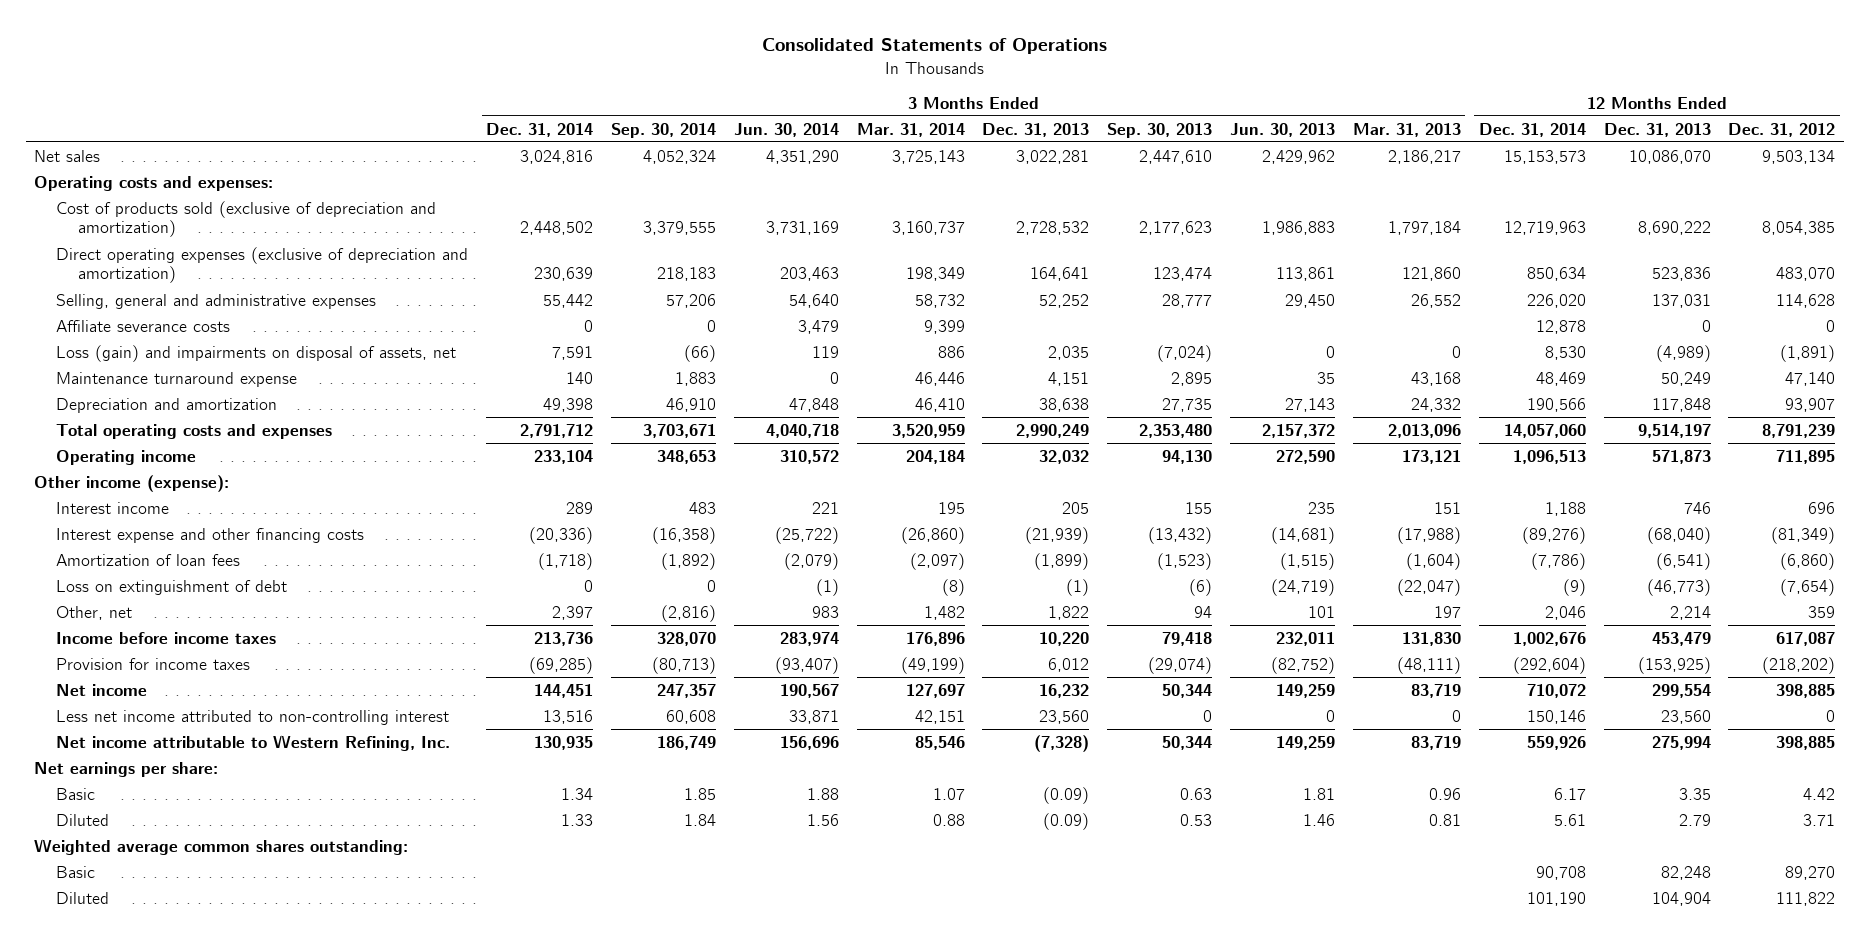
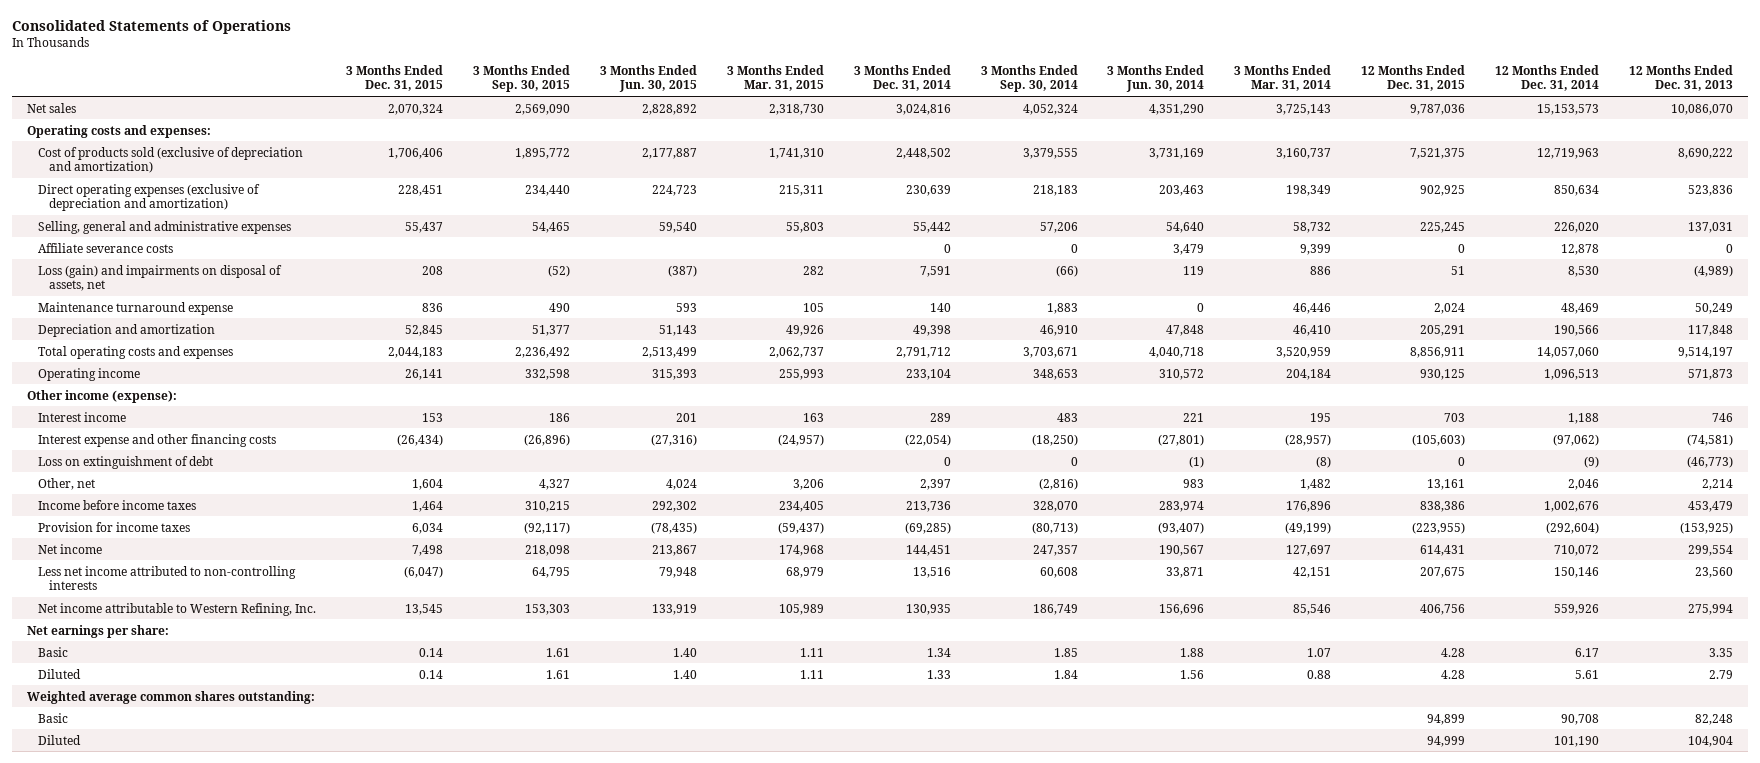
[982,122,1090,137] Dec. 31, 2013 -> none
[1107,122,1213,138] Sep. 30, 2013 -> none
[1230,122,1336,137] Jun. 30, 2013 -> none
[1352,122,1461,137] Mar. 31, 2013 -> none
[1728,122,1836,137] Dec. 31, 2012 -> none
none -> [345,64,443,92] 3 Months Ended Dec. 31, 2015
none -> [472,64,570,93] 3 Months Ended Sep. 30, 2015
none -> [599,64,697,93] 3 Months Ended Jun. 30, 2015
none -> [726,64,824,92] 3 Months Ended Mar. 31, 2015
none -> [1361,64,1466,92] 12 Months Ended Dec. 31, 2015
[56,553,241,566] Amortization of loan fees -> none
[529,526,594,544] (20,336) -> [904,433,951,446] (22,054)
[651,526,716,544] (16,358) -> [1031,433,1078,446] (18,250)
[774,526,839,544] (25,722) -> [1158,433,1205,446] (27,801)
[900,526,965,544] (26,860) -> [1285,433,1332,446] (28,957)
[1521,526,1586,544] (89,276) -> [1553,433,1600,446] (97,062)
[1646,526,1711,544] (68,040) -> [1687,433,1734,446] (74,581)
[56,709,450,725] Less net income attributed to non-controlling interest -> [37,565,296,590] Less net income attributed to non-controlling interests

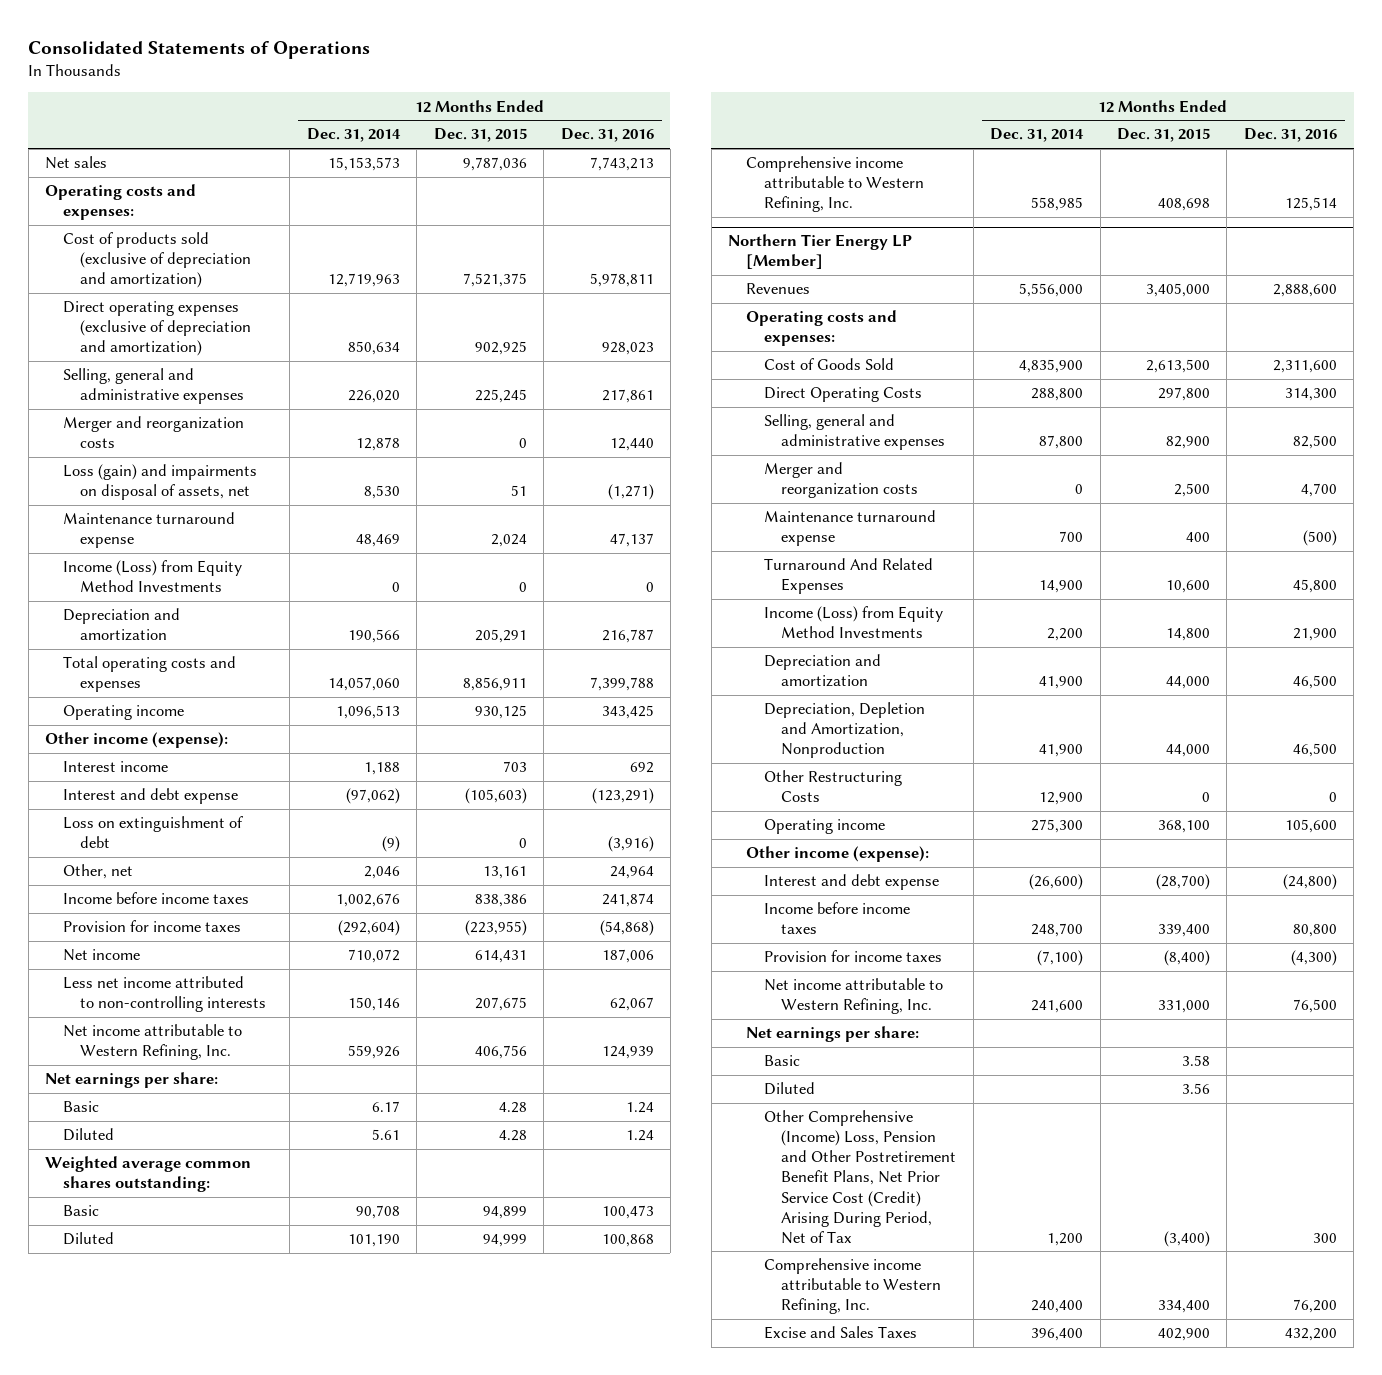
[345,64,443,92] 3 Months Ended Dec. 31, 2015 -> none
[472,64,570,93] 3 Months Ended Sep. 30, 2015 -> none
[599,64,697,93] 3 Months Ended Jun. 30, 2015 -> none
[726,64,824,92] 3 Months Ended Mar. 31, 2015 -> none
[853,64,951,92] 3 Months Ended Dec. 31, 2014 -> none
[980,64,1078,93] 3 Months Ended Sep. 30, 2014 -> none
[1107,64,1205,93] 3 Months Ended Jun. 30, 2014 -> none
[1234,64,1332,92] 3 Months Ended Mar. 31, 2014 -> none
[1629,64,1734,92] 12 Months Ended Dec. 31, 2013 -> none
none -> [560,128,654,143] Dec. 31, 2016
[37,242,173,253] Affiliate severance costs -> [62,416,244,449] Merger and reorganization costs
none -> [62,560,242,593] Income (Loss) from Equity Method Investments
[37,433,276,447] Interest expense and other financing costs -> [62,788,238,805] Interest and debt expense
none -> [746,156,924,213] Comprehensive income attributable to Western Refining, Inc.
none -> [728,234,913,270] Northern Tier Energy LP [Member]
none -> [746,283,811,295] Revenues
none -> [746,310,898,347] Operating costs and expenses:
none -> [763,358,894,371] Cost of Goods Sold
none -> [763,387,922,403] Direct Operating Costs
none -> [763,414,946,451] Selling, general and administrative expenses
none -> [763,462,919,499] Merger and reorganization costs
none -> [763,510,936,547] Maintenance turnaround expense
none -> [763,558,933,595] Turnaround And Related Expenses
none -> [763,606,943,639] Income (Loss) from Equity Method Investments
none -> [763,654,881,688] Depreciation and amortization
none -> [763,702,925,759] Depreciation, Depletion and Amortization, Nonproduction
none -> [763,770,902,803] Other Restructuring Costs
none -> [763,819,885,835] Operating income
none -> [746,846,930,863] Other income (expense):
none -> [763,874,939,891] Interest and debt expense
none -> [763,902,910,935] Income before income taxes
none -> [763,950,942,963] Provision for income taxes
none -> [763,978,943,1015] Net income attributable to Western Refining, Inc.
none -> [746,1026,920,1043] Net earnings per share:
none -> [763,1055,800,1067] Basic
none -> [763,1082,815,1096] Diluted
none -> [763,1110,957,1244] Other Comprehensive (Income) Loss, Pension and Other Postretirement Benefit Plans, Net Prior Service Cost (Credit) Arising During Period, Net of Tax
none -> [763,1258,942,1315] Comprehensive income attributable to Western Refining, Inc.
none -> [763,1326,917,1340] Excise and Sales Taxes

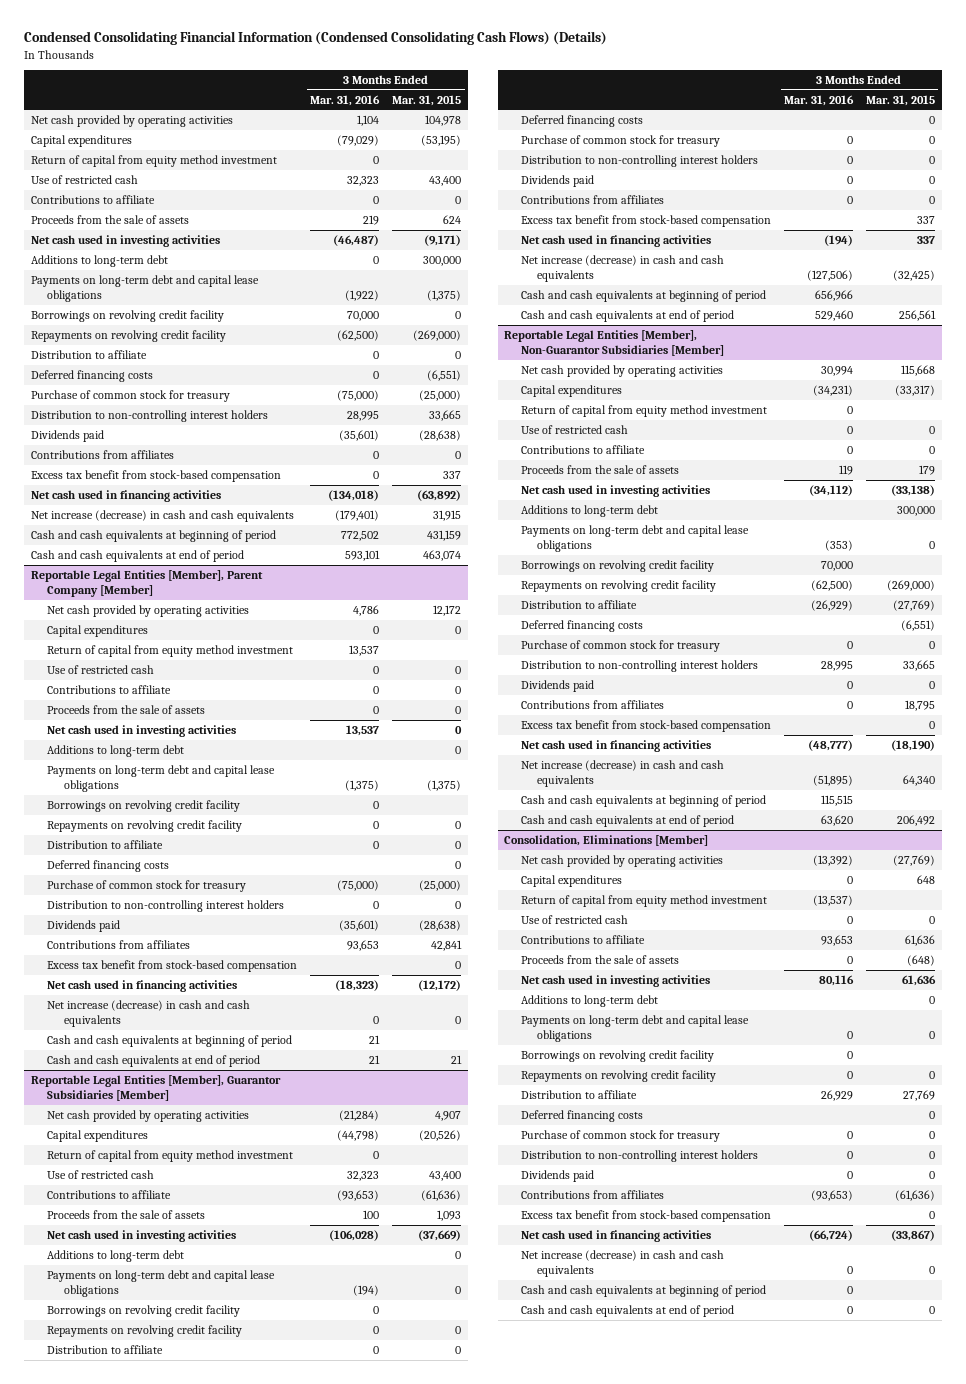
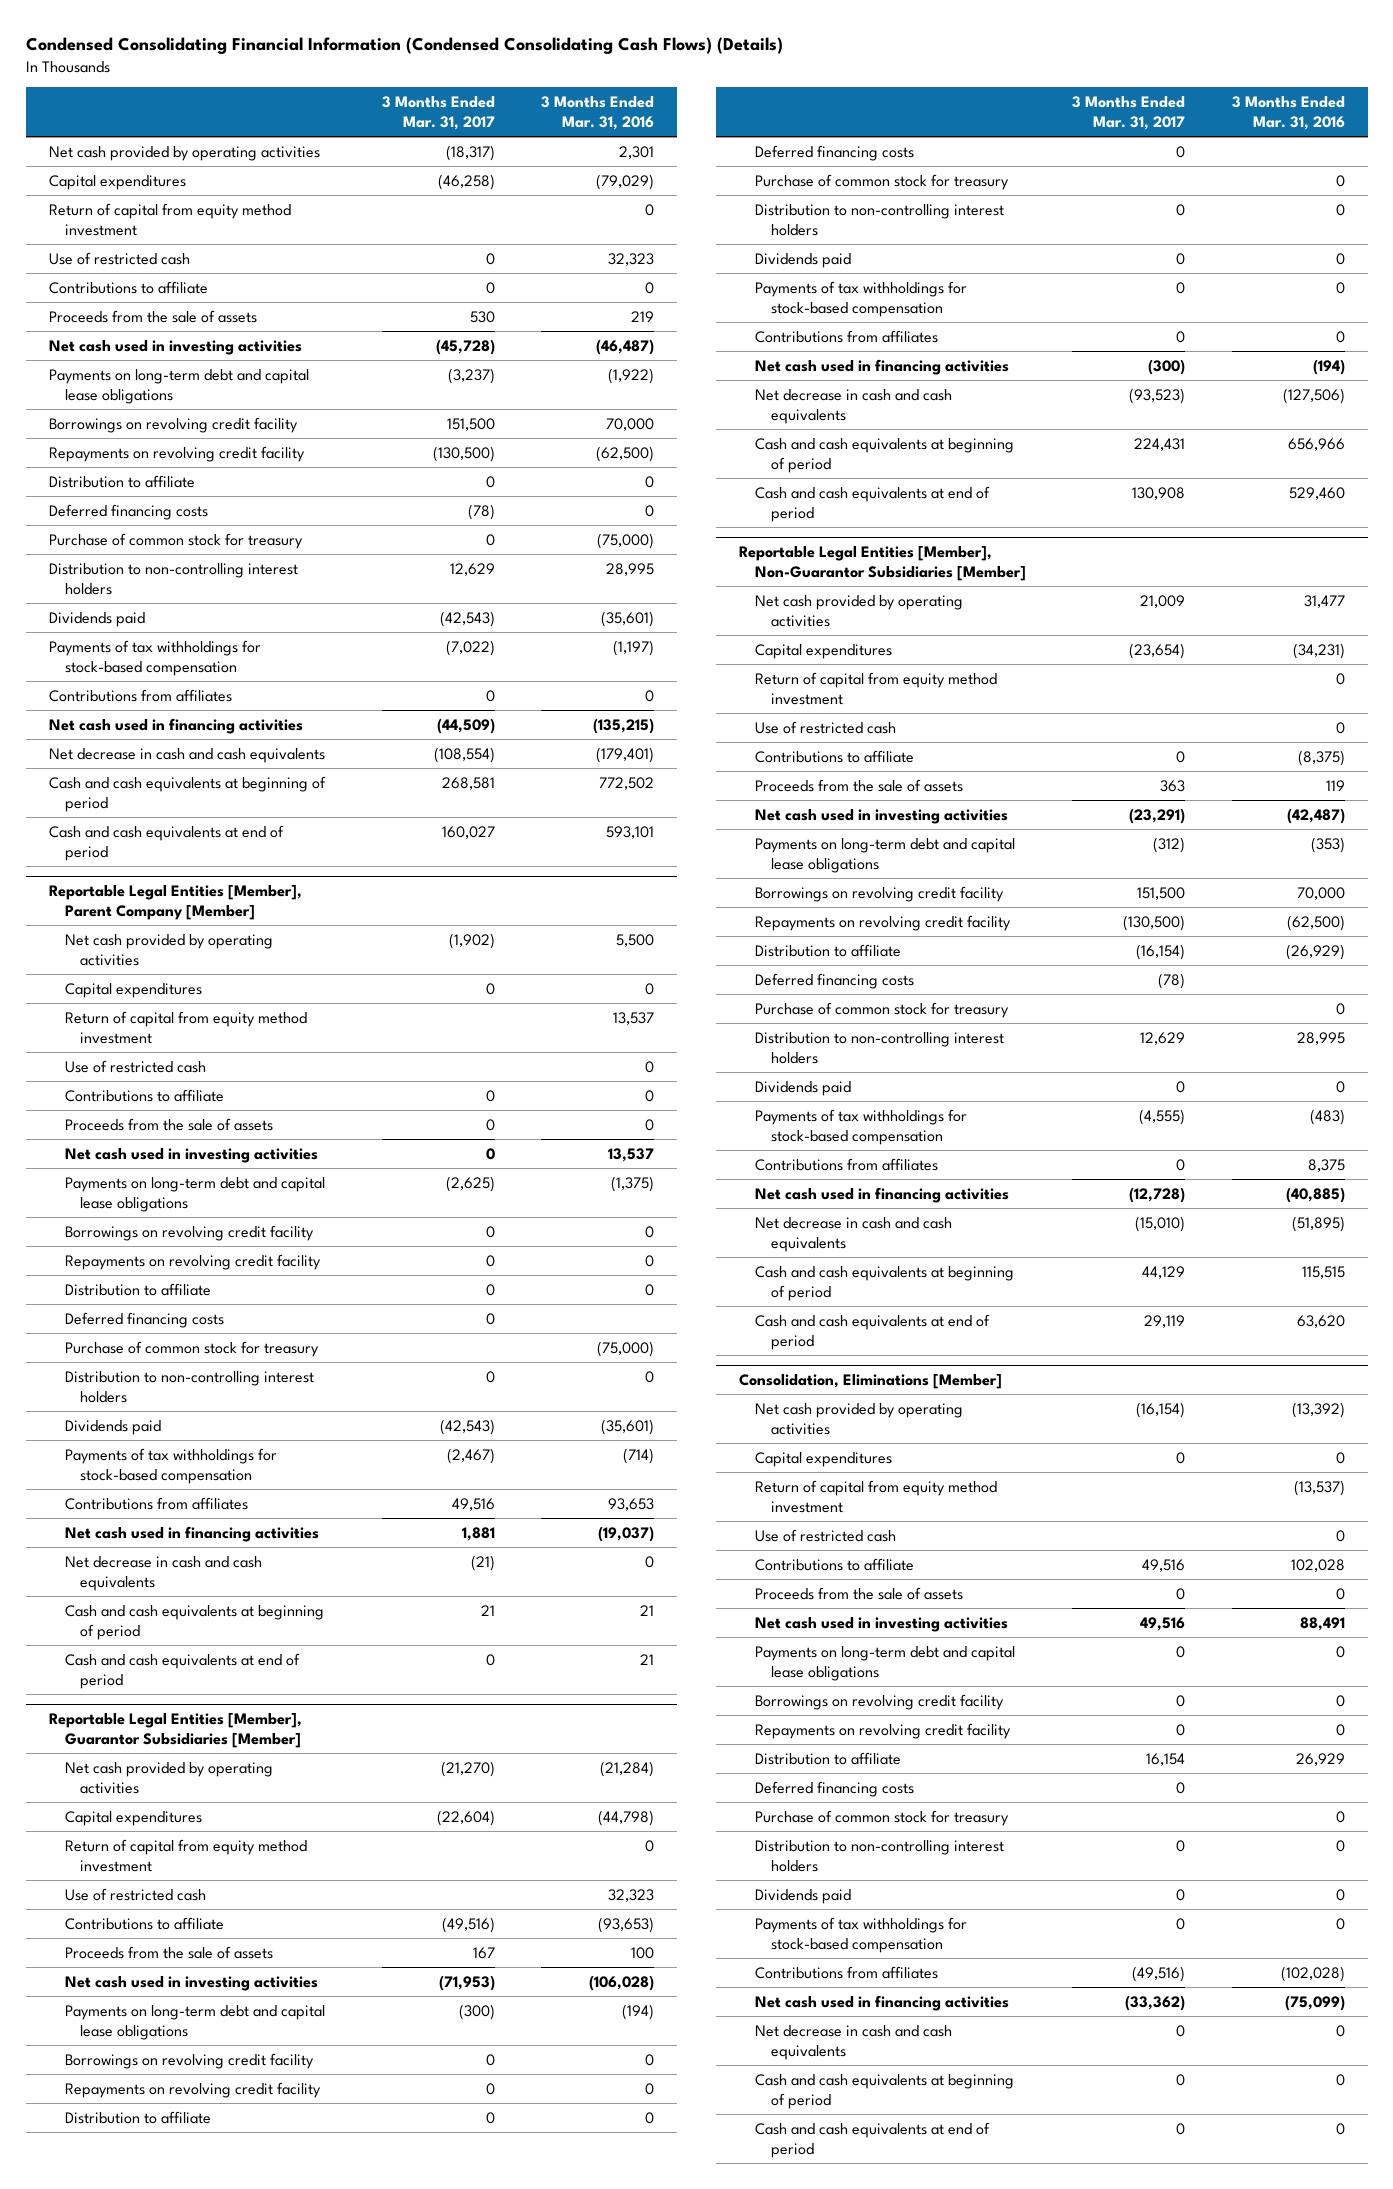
[392,94,462,106] Mar. 31, 2015 -> none
none -> [381,96,495,131] 3 Months Ended Mar. 31, 2017
[357,114,380,126] 1,104 -> [618,145,654,159] 2,301
[30,254,168,267] Additions to long-term debt -> none
none -> [48,639,261,676] Payments of tax withholdings for stock-based compensation
[30,469,281,482] Excess tax benefit from stock-based compensation -> none
[328,489,380,501] (134,018) -> [592,717,654,734] (135,215)
[30,509,294,522] Net increase (decrease) in cash and cash equivalents -> [48,747,325,763] Net decrease in cash and cash equivalents
[353,604,380,616] 4,786 -> [615,933,654,947] 5,500
[47,744,185,757] Additions to long-term debt -> none
none -> [64,1447,277,1484] Payments of tax withholdings for stock-based compensation
[47,959,298,972] Excess tax benefit from stock-based compensation -> none
[335,979,380,991] (18,323) -> [597,1525,654,1542] (19,037)
[47,999,251,1027] Net increase (decrease) in cash and cash equivalents -> [64,1555,262,1591] Net decrease in cash and cash equivalents
[47,1249,185,1262] Additions to long-term debt -> none
none -> [755,280,968,317] Payments of tax withholdings for stock-based compensation
[520,214,771,227] Excess tax benefit from stock-based compensation -> none
[520,254,724,282] Net increase (decrease) in cash and cash equivalents -> [755,388,953,424] Net decrease in cash and cash equivalents
[820,365,853,376] 30,994 -> [1303,594,1345,608] 31,477
[846,445,853,454] 0 -> [1297,749,1345,766] (8,375)
[520,504,658,517] Additions to long-term debt -> none
[808,484,853,496] (34,112) -> [1286,807,1345,824] (42,487)
[520,719,771,732] Excess tax benefit from stock-based compensation -> none
none -> [755,1108,968,1145] Payments of tax withholdings for stock-based compensation
[846,700,853,709] 0 -> [1307,1158,1345,1172] 8,375
[807,739,853,751] (48,777) -> [1285,1186,1345,1203] (40,885)
[520,759,724,787] Net increase (decrease) in cash and cash equivalents -> [755,1216,953,1252] Net decrease in cash and cash equivalents
[820,934,853,946] 93,653 -> [1290,1558,1345,1572] 102,028
[520,994,658,1007] Additions to long-term debt -> none
[818,974,854,986] 80,116 -> [1299,1616,1345,1631] 88,491
[520,1209,771,1222] Excess tax benefit from stock-based compensation -> none
none -> [755,1916,968,1953] Payments of tax withholdings for stock-based compensation
[810,1189,853,1201] (93,653) -> [1280,1965,1345,1982] (102,028)
[808,1229,853,1241] (66,724) -> [1284,1994,1345,2011] (75,099)
[520,1249,724,1277] Net increase (decrease) in cash and cash equivalents -> [755,2024,953,2060] Net decrease in cash and cash equivalents

